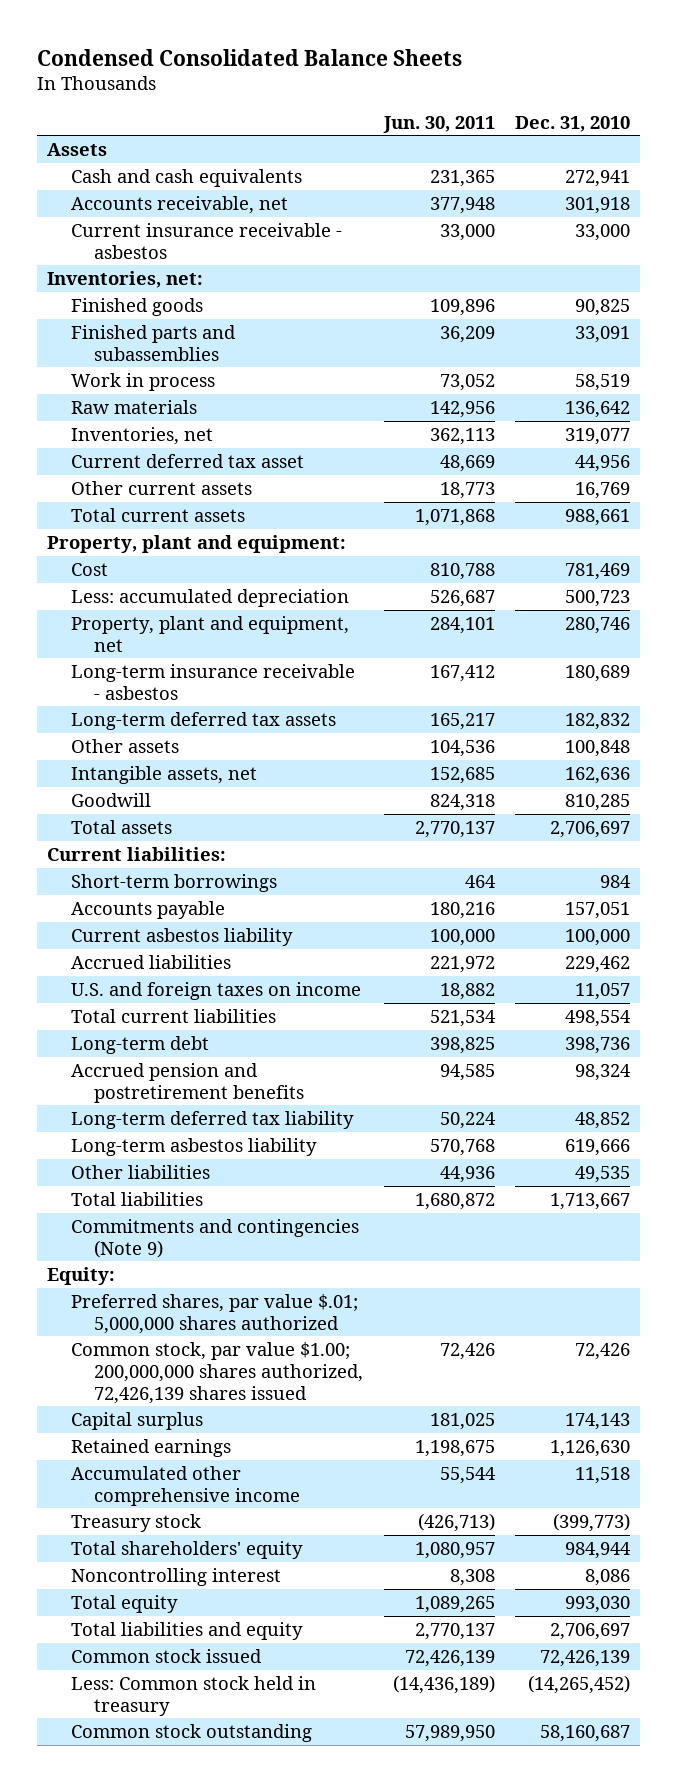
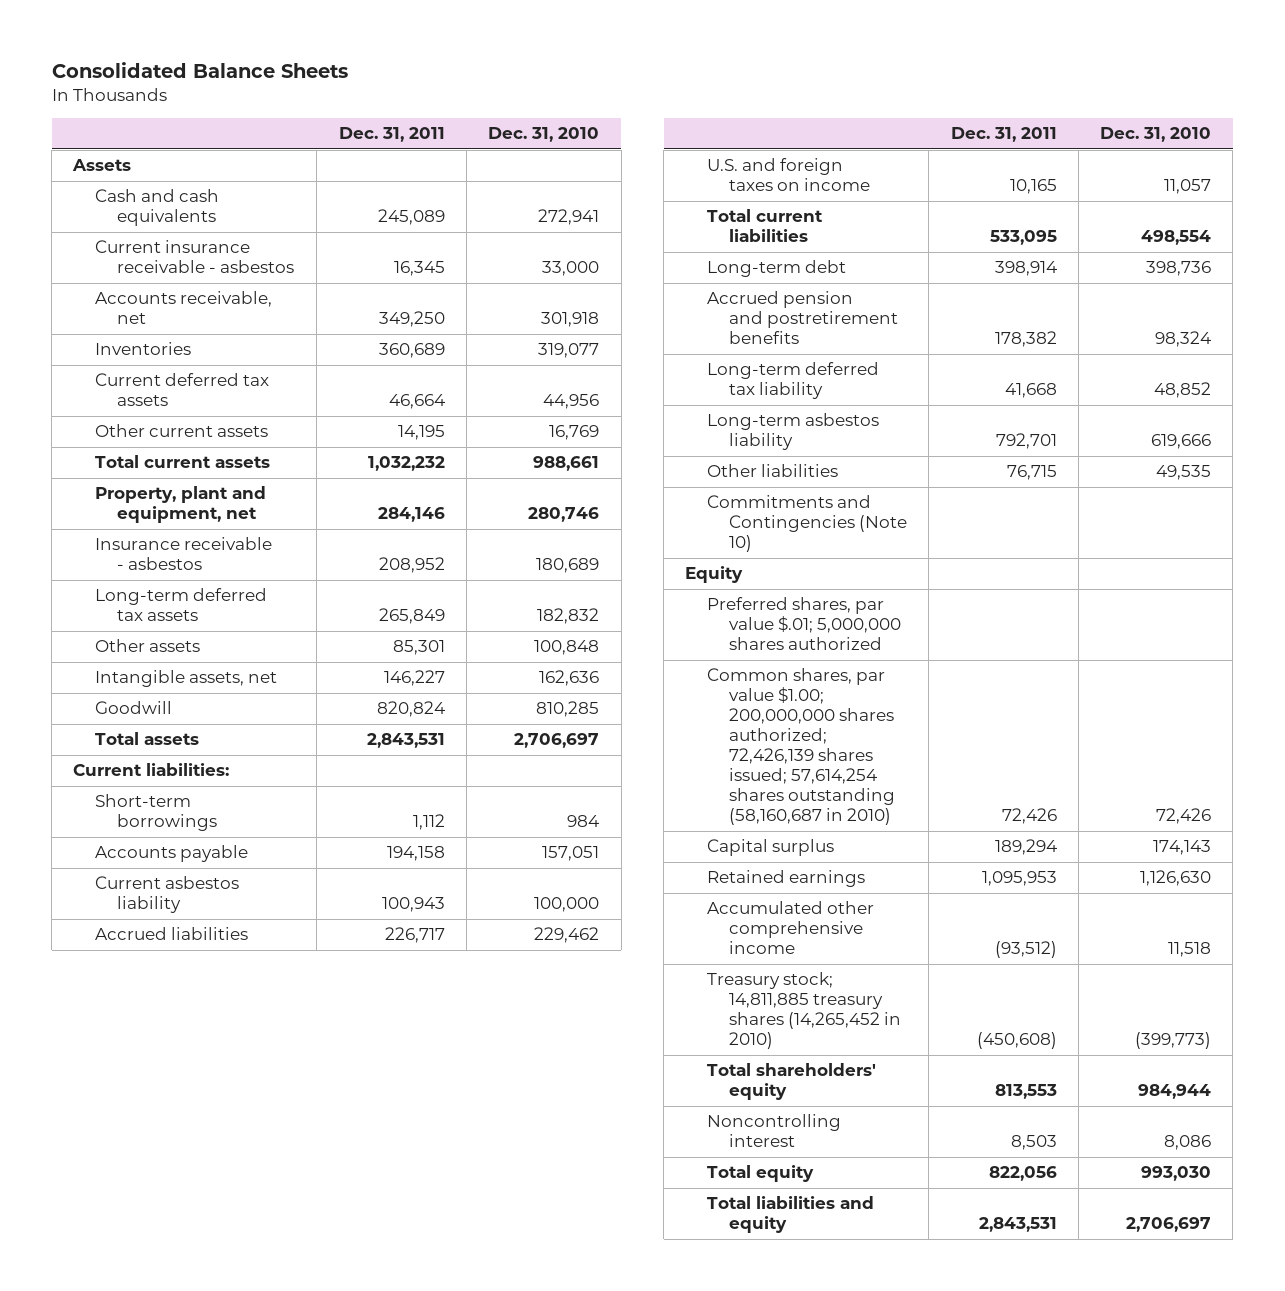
[36,48,462,66] Condensed Consolidated Balance Sheets -> [51,61,348,78] Consolidated Balance Sheets
[382,115,495,133] Jun. 30, 2011 -> none
none -> [338,127,445,143] Dec. 31, 2011
[47,270,204,288] Inventories, net: -> none
[70,297,203,316] Finished goods -> none
[70,324,236,361] Finished parts and subassemblies -> none
[70,372,215,391] Work in process -> none
[70,399,197,414] Raw materials -> none
[70,195,288,214] Accounts receivable, net -> [95,291,273,325] Accounts receivable, net
[70,426,213,445] Inventories, net -> [95,342,192,356] Inventories
[70,453,304,468] Current deferred tax asset -> [95,373,270,407] Current deferred tax assets
[47,534,347,553] Property, plant and equipment: -> none
[70,562,108,576] Cost -> none
[70,588,349,607] Less: accumulated depreciation -> none
[70,663,355,700] Long-term insurance receivable - asbestos -> [95,537,273,571] Insurance receivable - asbestos
[70,1191,203,1206] Total liabilities -> none
[70,1218,359,1258] Commitments and contingencies (Note 9) -> [707,495,908,553] Commitments and Contingencies (Note 10)
[47,1266,116,1285] Equity: -> [685,566,744,584] Equity
[70,1341,364,1404] Common stock, par value $1.00; 200,000,000 shares authorized, 72,426,139 shares issued -> [707,668,896,826] Common shares, par value $1.00; 200,000,000 shares authorized; 72,426,139 shares issued; 57,614,254 shares outstanding (58,160,687 in 2010)
[70,1513,201,1532] Treasury stock -> [707,972,902,1050] Treasury stock; 14,811,885 treasury shares (14,265,452 in 2010)
[70,1648,262,1663] Common stock issued -> none
[70,1675,316,1716] Less: Common stock held in treasury -> none
[70,1723,312,1742] Common stock outstanding -> none

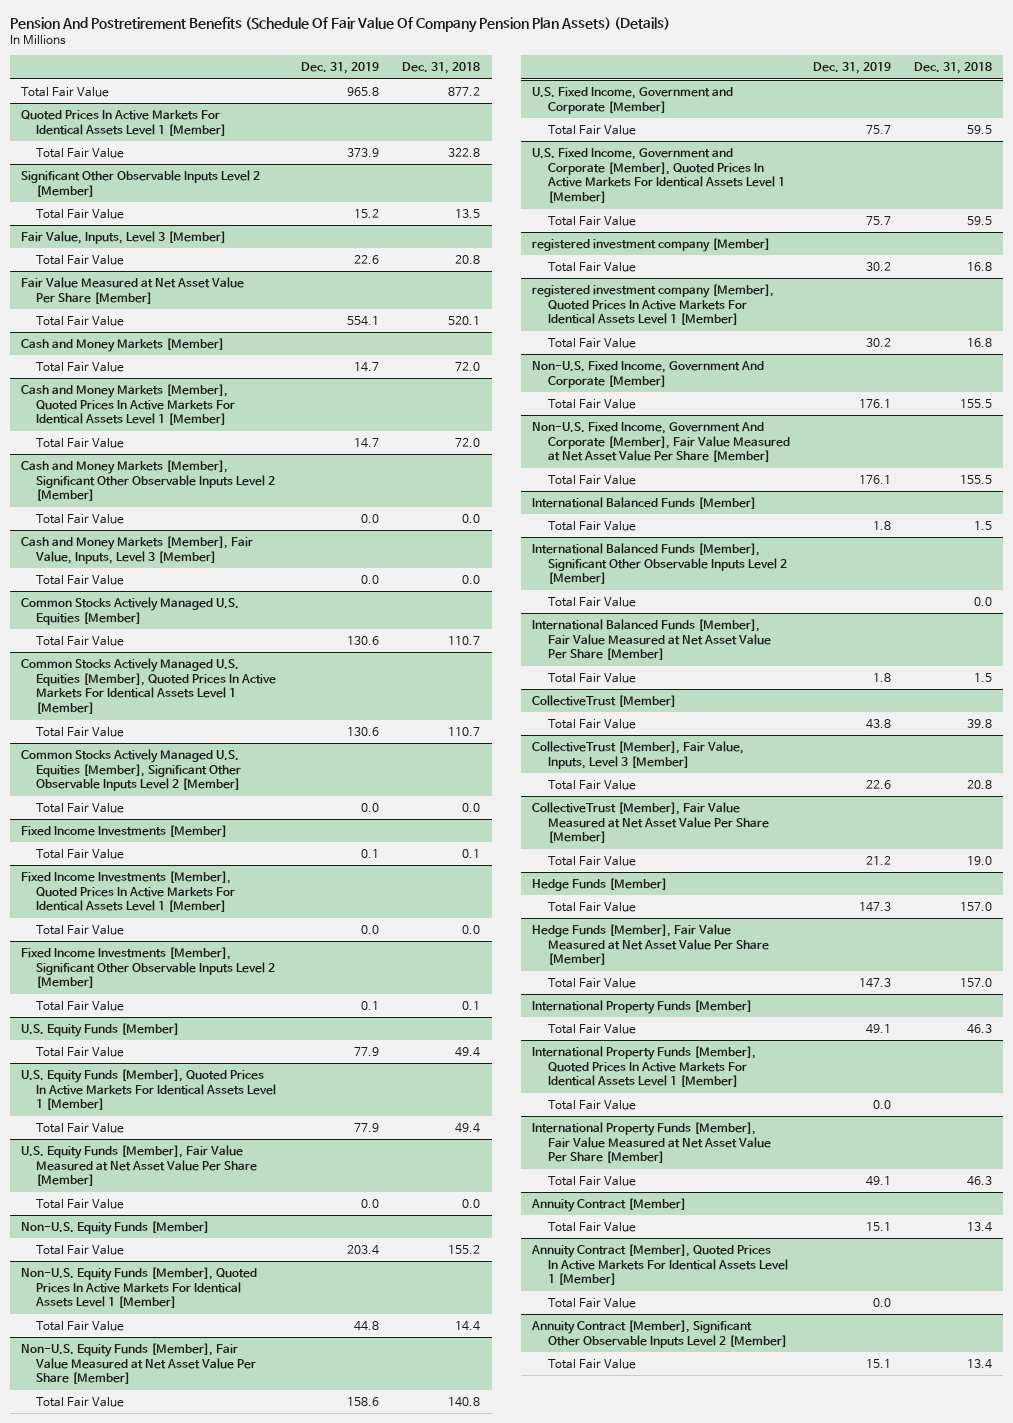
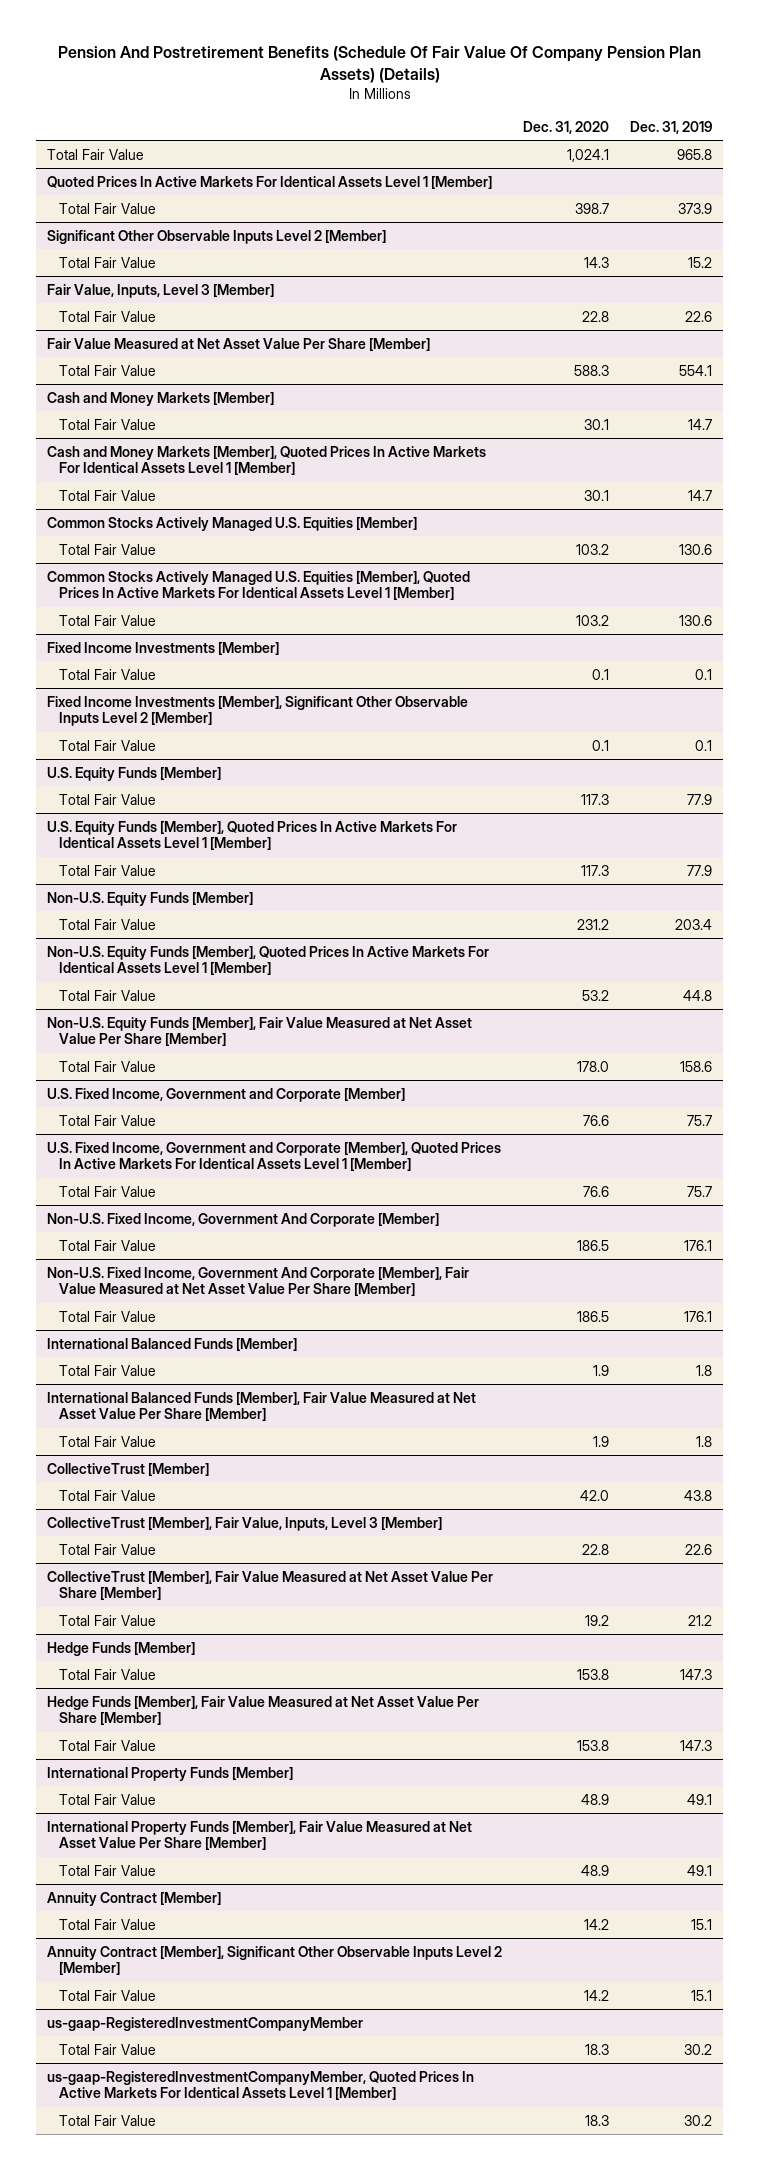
[402,62,481,75] Dec. 31, 2018 -> none
none -> [523,120,610,134] Dec. 31, 2020
[21,459,276,502] Cash and Money Markets [Member], Significant Other Observable Inputs Level 2 [Member] -> none
[36,513,125,524] Total Fair Value -> none
[21,535,254,564] Cash and Money Markets [Member], Fair Value, Inputs, Level 3 [Member] -> none
[36,574,125,585] Total Fair Value -> none
[21,748,242,792] Common Stocks Actively Managed U.S. Equities [Member], Significant Other Observable Inputs Level 2 [Member] -> none
[36,802,125,813] Total Fair Value -> none
[21,870,236,913] Fixed Income Investments [Member], Quoted Prices In Active Markets For Identical Assets Level 1 [Member] -> none
[36,924,125,935] Total Fair Value -> none
[21,1144,258,1187] U.S. Equity Funds [Member], Fair Value Measured at Net Asset Value Per Share [Member] -> none
[36,1198,125,1209] Total Fair Value -> none
[532,237,771,252] registered investment company [Member] -> none
[547,261,636,272] Total Fair Value -> none
[532,283,775,326] registered investment company [Member], Quoted Prices In Active Markets For Identical Assets Level 1 [Member] -> none
[547,337,636,348] Total Fair Value -> none
[532,542,787,585] International Balanced Funds [Member], Significant Other Observable Inputs Level 2 [Member] -> none
[547,596,636,607] Total Fair Value -> none
[532,1045,757,1088] International Property Funds [Member], Quoted Prices In Active Markets For Identical Assets Level 1 [Member] -> none
[547,1099,636,1110] Total Fair Value -> none
[531,1243,788,1286] Annuity Contract [Member], Quoted Prices In Active Markets For Identical Assets Level 1 [Member] -> none
[547,1297,636,1308] Total Fair Value -> none
none -> [46,2016,363,2031] us-gaap-RegisteredInvestmentCompanyMember
none -> [58,2043,156,2055] Total Fair Value
none -> [46,2070,474,2101] us-gaap-RegisteredInvestmentCompanyMember, Quoted Prices In Active Markets For Identical Assets Level 1 [Member]
none -> [58,2114,156,2126] Total Fair Value

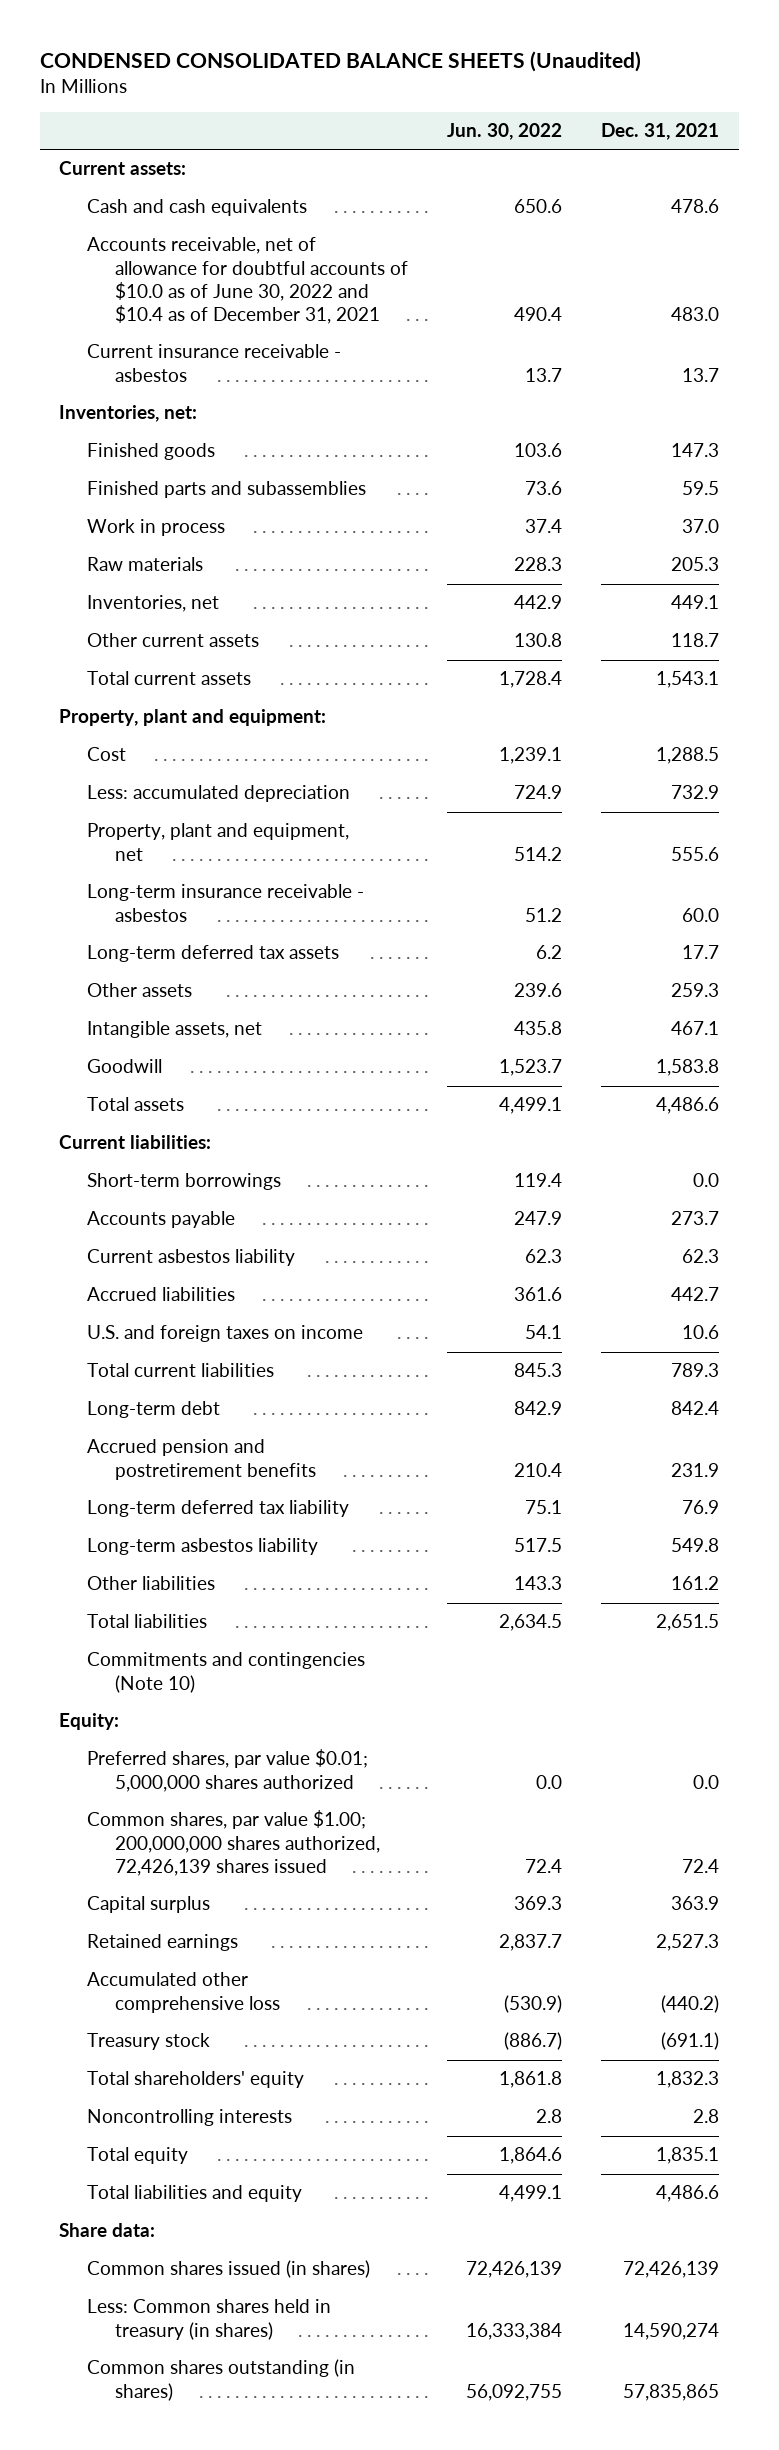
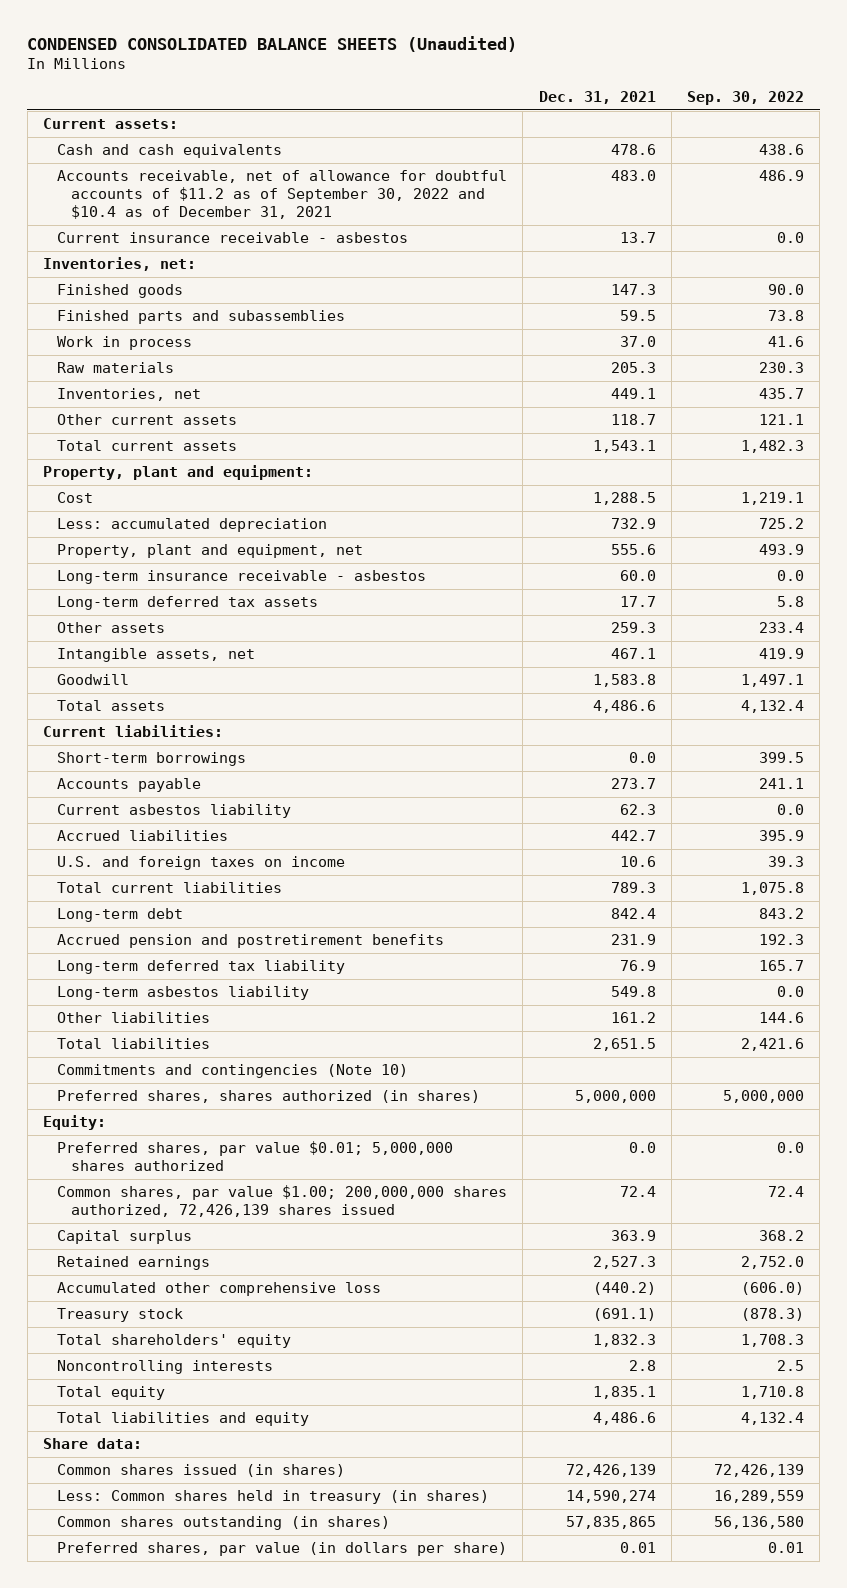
[447,123,563,141] Jun. 30, 2022 -> none
none -> [687,91,805,106] Sep. 30, 2022
[87,237,409,325] Accounts receivable, net of allowance for doubtful accounts of $10.0 as of June 30, 2022 and $10.4 as of December 31, 2021 -> [56,170,507,220] Accounts receivable, net of allowance for doubtful accounts of $11.2 as of September 30, 2022 and $10.4 as of December 31, 2021
none -> [56,1090,480,1104] Preferred shares, shares authorized (in shares)
none -> [56,1542,507,1557] Preferred shares, par value (in dollars per share)

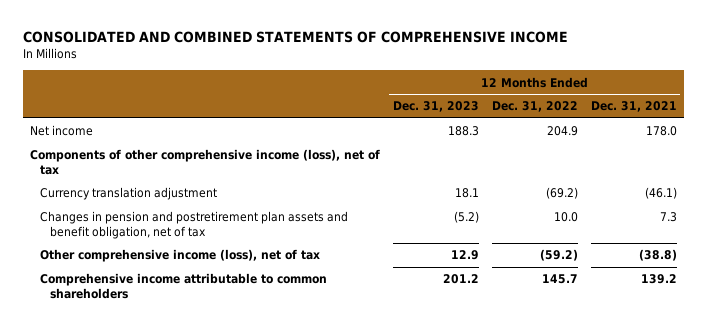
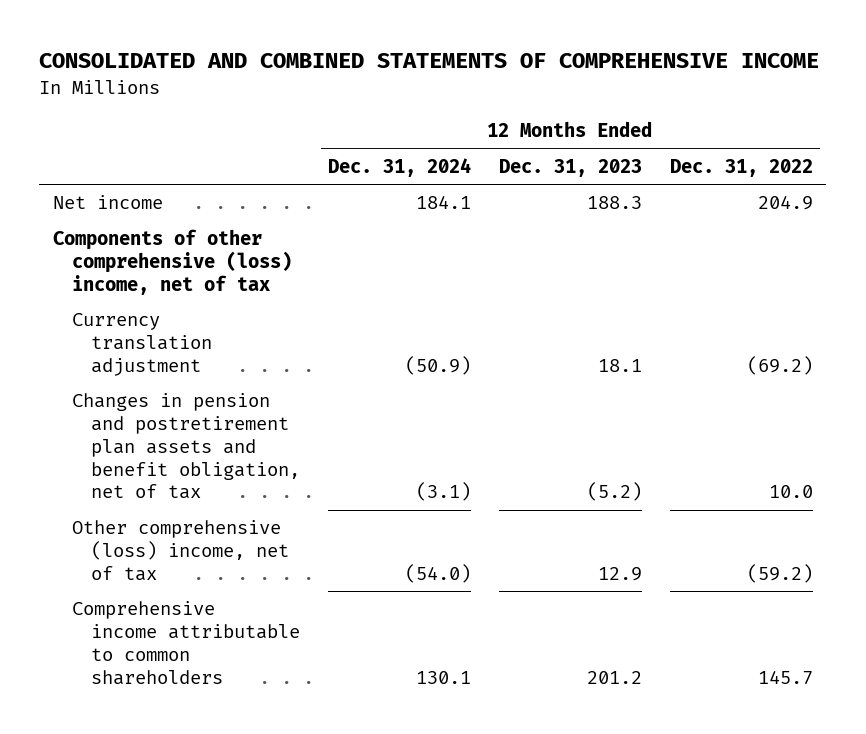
[590,101,677,113] Dec. 31, 2021 -> none
none -> [327,157,471,177] Dec. 31, 2024
[29,149,380,175] Components of other comprehensive income (loss), net of tax -> [53,229,293,295] Components of other comprehensive (loss) income, net of tax
[39,249,320,263] Other comprehensive income (loss), net of tax -> [72,520,290,581] Other comprehensive (loss) income, net of tax

